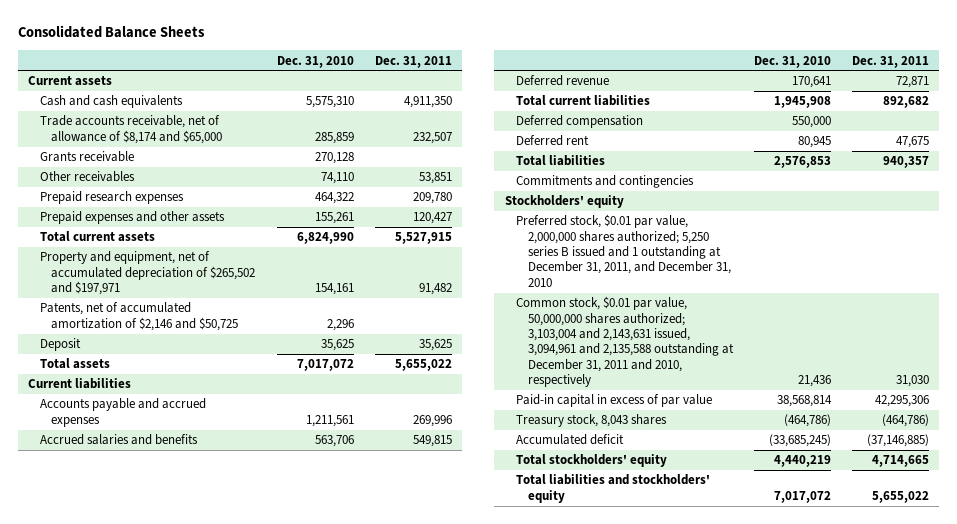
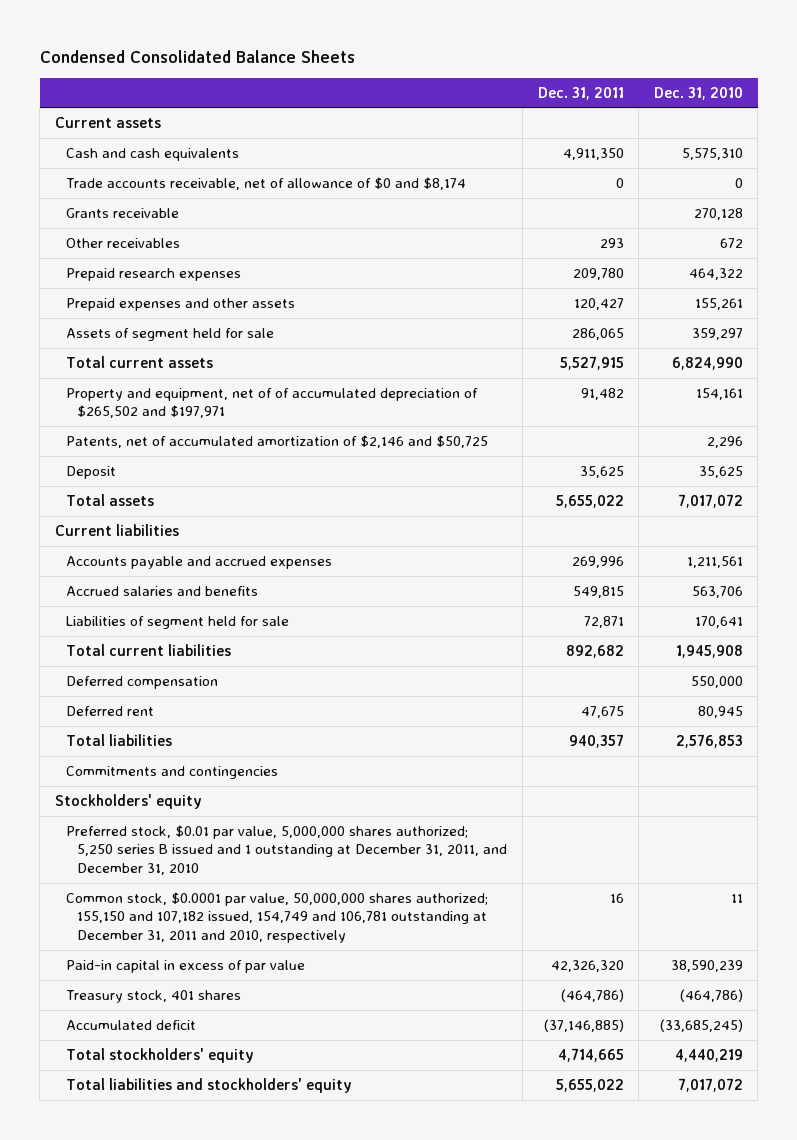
[17,25,205,39] Consolidated Balance Sheets -> [39,49,355,63] Condensed Consolidated Balance Sheets
[39,115,223,144] Trade accounts receivable, net of allowance of $8,174 and $65,000 -> [66,176,467,190] Trade accounts receivable, net of allowance of $0 and $8,174
[315,131,355,144] 285,859 -> [734,177,743,188] 0
[413,131,453,144] 232,507 -> [615,177,624,188] 0
[321,172,355,185] 74,110 -> [719,237,743,248] 672
[419,172,453,185] 53,851 -> [599,237,624,248] 293
none -> [66,327,275,341] Assets of segment held for sale
[39,251,256,296] Property and equipment, net of accumulated depreciation of $265,502 and $197,971 -> [66,387,479,419] Property and equipment, net of of accumulated depreciation of $265,502 and $197,971
[516,75,610,87] Deferred revenue -> [66,615,290,629] Liabilities of segment held for sale
[516,214,732,287] Preferred stock, $0.01 par value, 2,000,000 shares authorized; 5,250 series B issued and 1 outstanding at December 31, 2011, and December 31, 2010 -> [66,824,508,876] Preferred stock, $0.01 par value, 5,000,000 shares authorized; 5,250 series B issued and 1 outstanding at December 31, 2011, and December 31, 2010
[516,296,735,388] Common stock, $0.01 par value, 50,000,000 shares authorized; 3,103,004 and 2,143,631 issued, 3,094,961 and 2,135,588 outstanding at December 31, 2011 and 2010, respectively -> [66,891,489,944] Common stock, $0.0001 par value, 50,000,000 shares authorized; 155,150 and 107,182 issued, 154,749 and 106,781 outstanding at December 31, 2011 and 2010, respectively
[797,375,831,388] 21,436 -> [730,893,743,903] 11
[895,375,929,388] 31,030 -> [609,892,624,903] 16
[776,395,832,408] 38,568,814 -> [670,959,743,972] 38,590,239
[874,395,929,408] 42,295,306 -> [550,959,624,972] 42,326,320
[516,414,668,428] Treasury stock, 8,043 shares -> [66,989,242,1003] Treasury stock, 401 shares

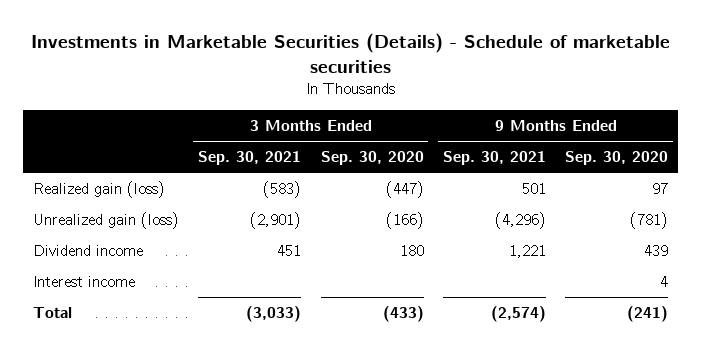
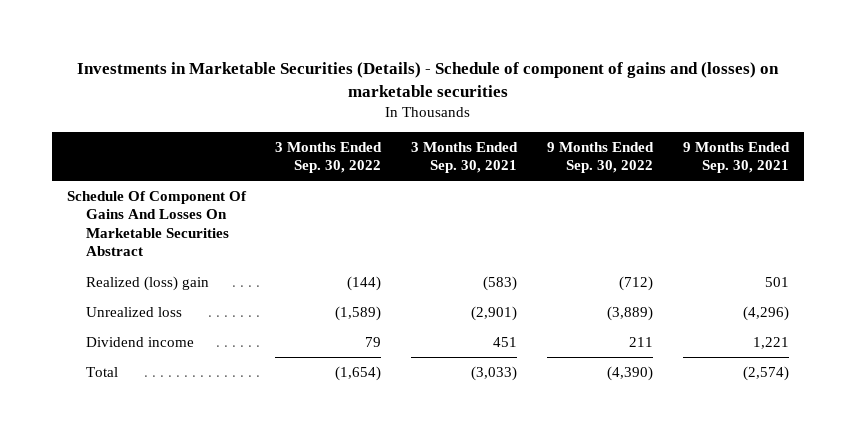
[30,32,670,73] Investments in Marketable Securities (Details) - Schedule of marketable securities -> [76,62,779,98] Investments in Marketable Securities (Details) - Schedule of component of gains and (losses) on marketable securities
[320,151,424,166] Sep. 30, 2020 -> none
[565,151,669,166] Sep. 30, 2020 -> none
none -> [275,141,383,174] 3 Months Ended Sep. 30, 2022
none -> [547,141,655,174] 9 Months Ended Sep. 30, 2022
none -> [66,190,247,257] Schedule Of Component Of Gains And Losses On Marketable Securities Abstract
[32,180,165,198] Realized gain (loss) -> [86,275,210,291] Realized (loss) gain
[32,211,179,229] Unrealized gain (loss) -> [86,306,183,317] Unrealized loss
[32,275,135,287] Interest income -> none

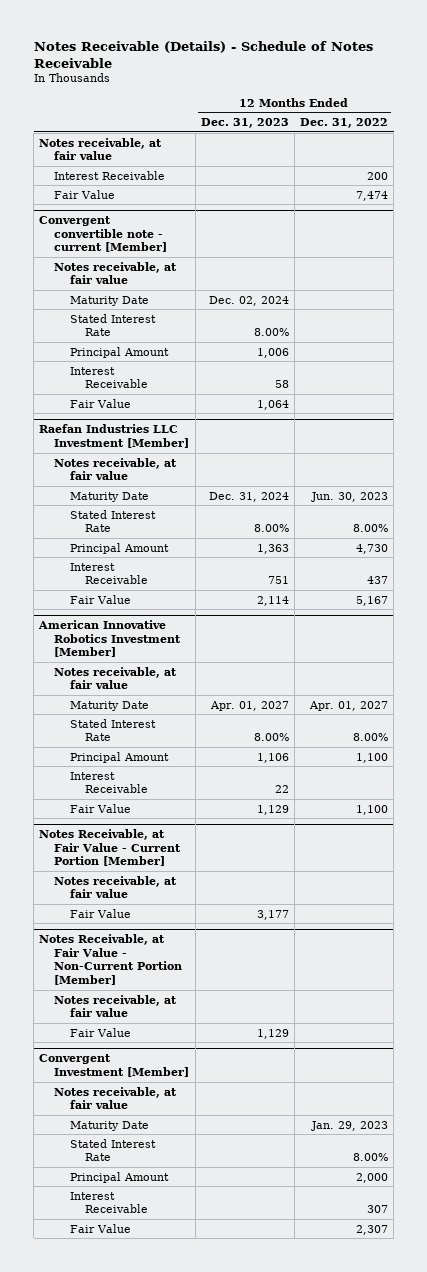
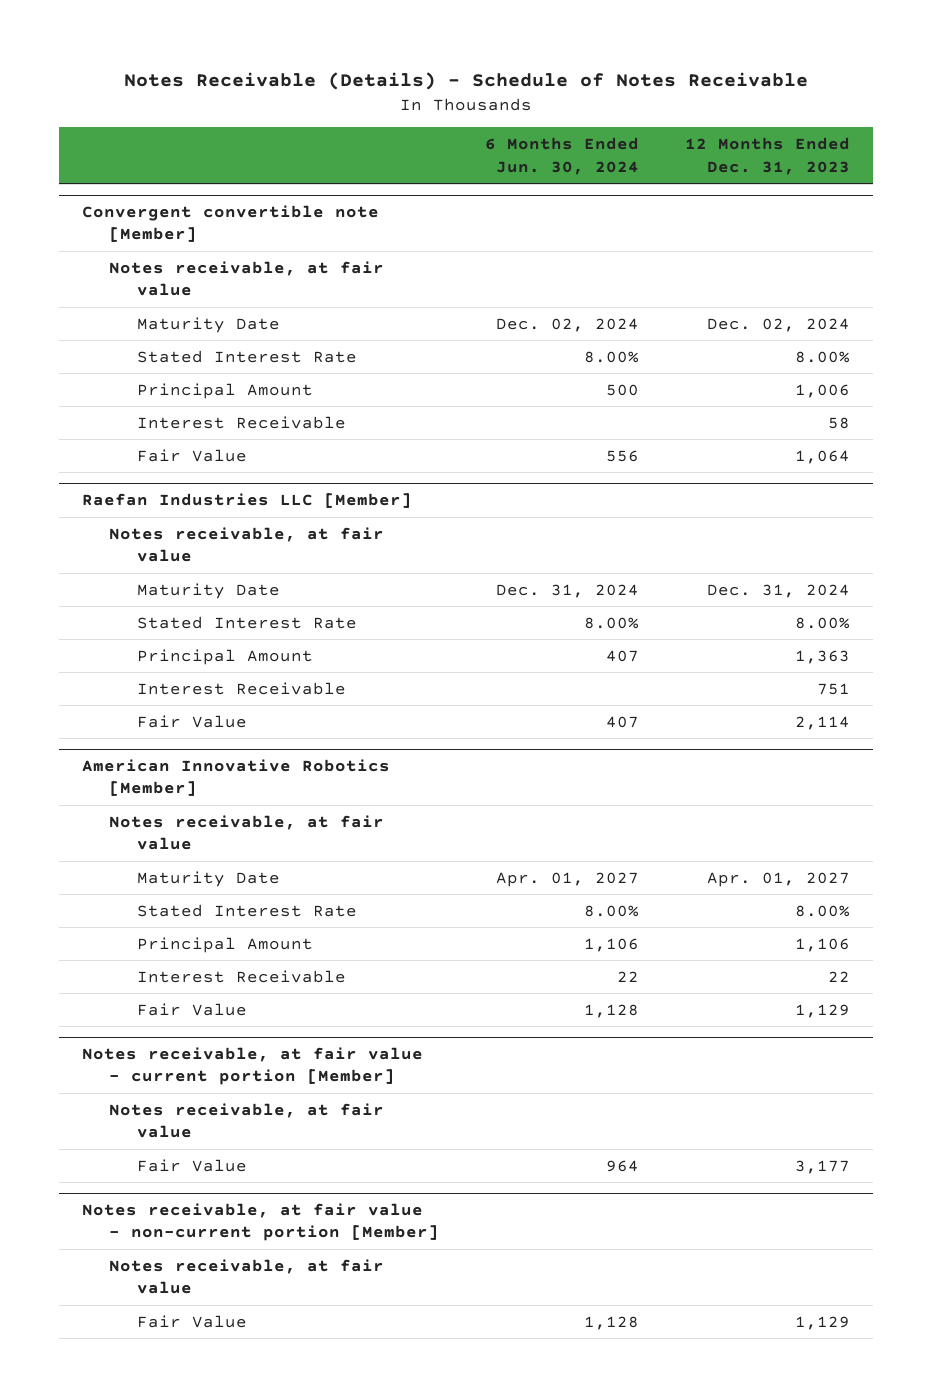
[299,118,388,129] Dec. 31, 2022 -> none
none -> [485,137,640,175] 6 Months Ended Jun. 30, 2024
[39,137,163,161] Notes receivable, at fair value -> none
[54,170,166,180] Interest Receivable -> none
[54,189,116,199] Fair Value -> none
[39,216,168,253] Convergent convertible note - current [Member] -> [81,205,379,243] Convergent convertible note [Member]
[39,424,190,448] Raefan Industries LLC Investment [Member] -> [81,493,412,509] Raefan Industries LLC [Member]
[38,620,182,658] American Innovative Robotics Investment [Member] -> [81,759,390,797] American Innovative Robotics [Member]
[39,829,182,867] Notes Receivable, at Fair Value - Current Portion [Member] -> [81,1047,423,1086] Notes receivable, at fair value - current portion [Member]
[39,934,183,985] Notes Receivable, at Fair Value - Non-Current Portion [Member] -> [81,1203,440,1242] Notes receivable, at fair value - non-current portion [Member]
[39,1054,190,1077] Convergent Investment [Member] -> none
[54,1086,178,1110] Notes receivable, at fair value -> none
[69,1120,149,1131] Maturity Date -> none
[69,1138,156,1162] Stated Interest Rate -> none
[69,1171,169,1183] Principal Amount -> none
[69,1191,148,1214] Interest Receivable -> none
[69,1223,131,1233] Fair Value -> none

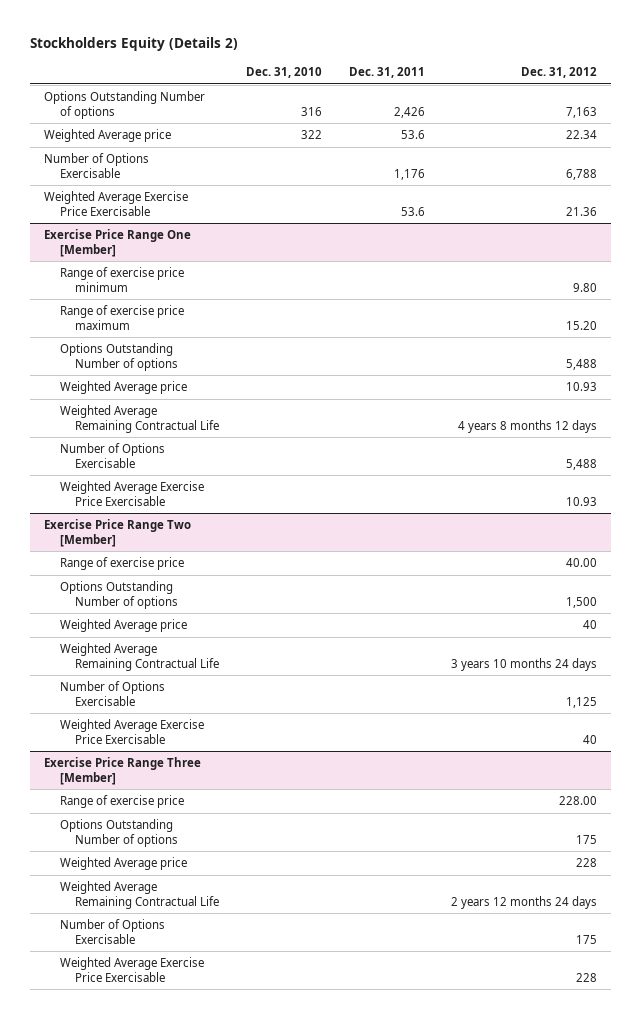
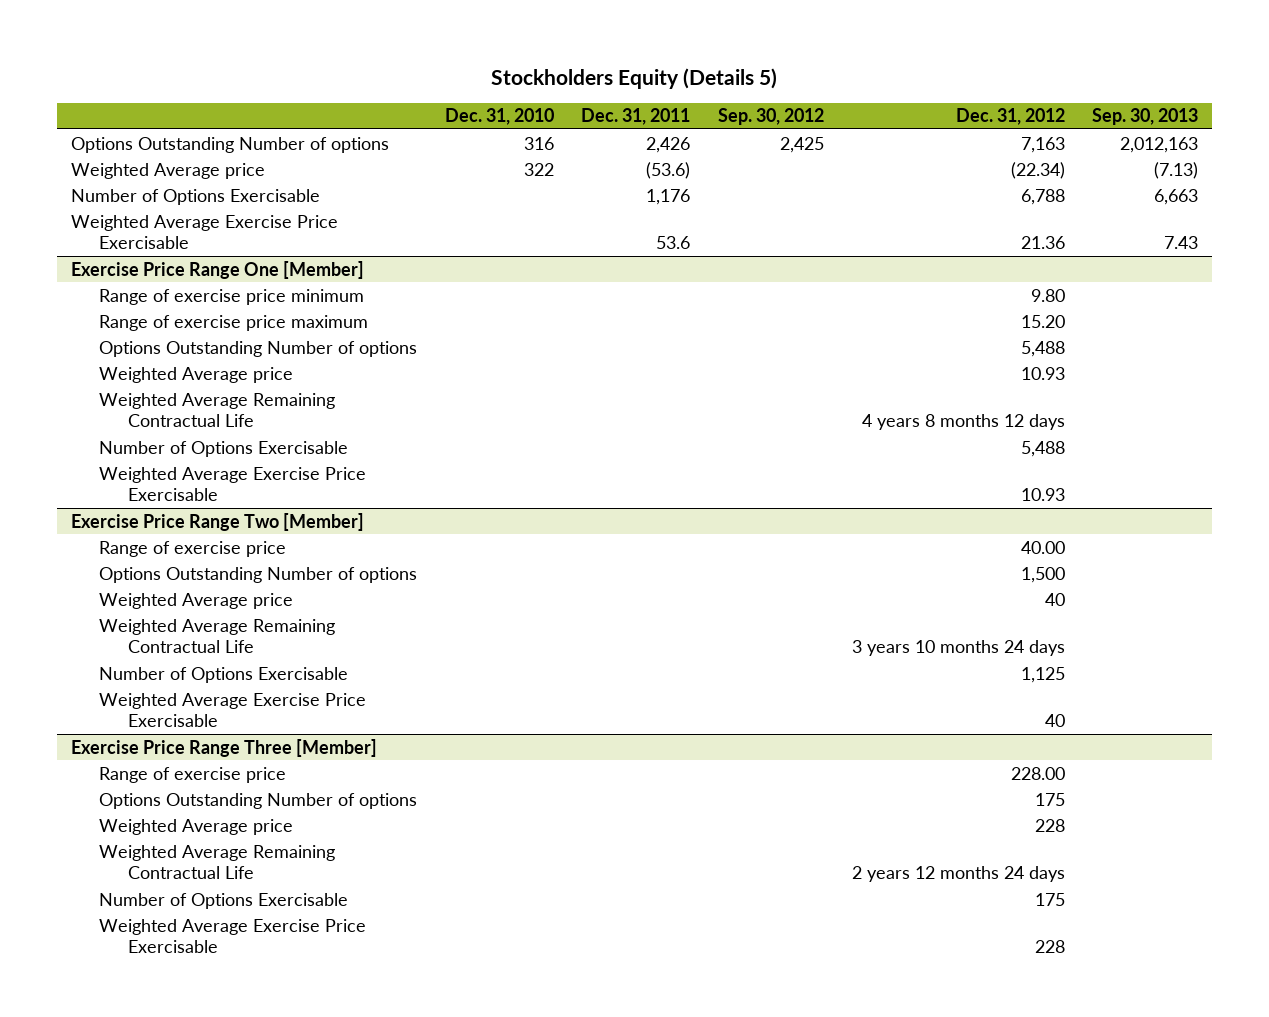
[30,37,239,52] Stockholders Equity (Details 2) -> [491,67,778,89] Stockholders Equity (Details 5)
none -> [717,108,824,126] Sep. 30, 2012
none -> [1092,108,1199,126] Sep. 30, 2013
[400,129,425,139] 53.6 -> [646,161,691,179] (53.6)
[566,129,598,139] 22.34 -> [1010,161,1065,179] (22.34)

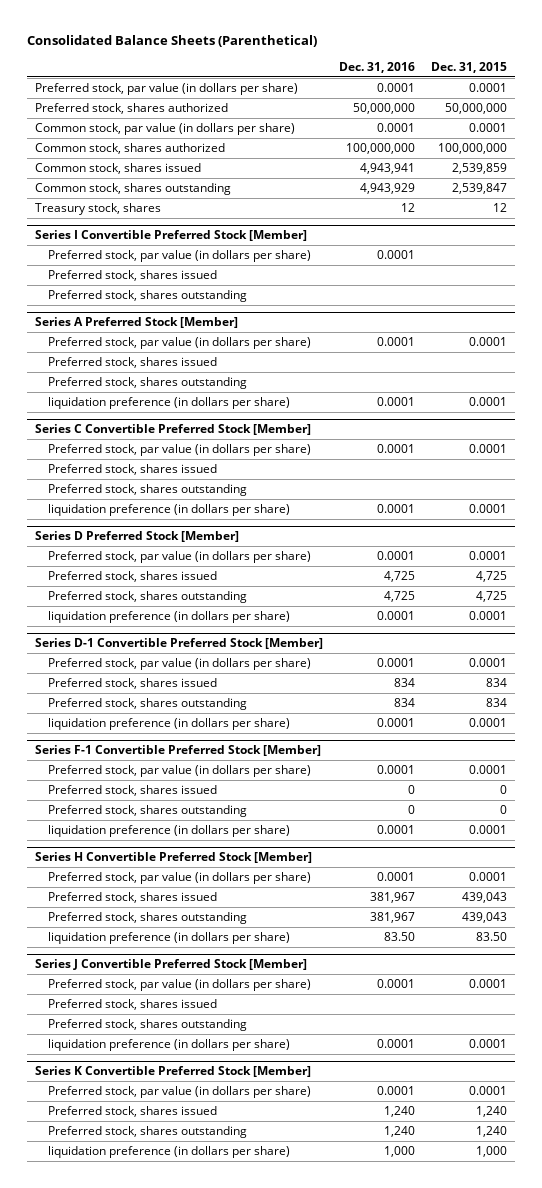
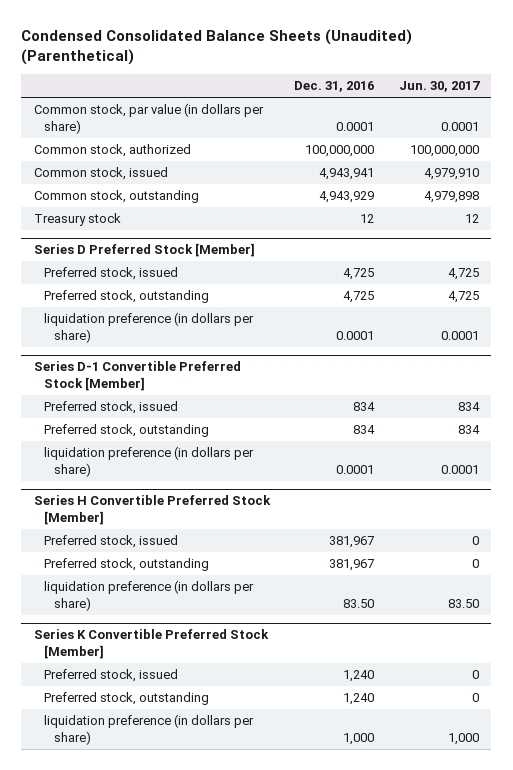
[27,35,318,48] Consolidated Balance Sheets (Parenthetical) -> [21,29,413,66] Condensed Consolidated Balance Sheets (Unaudited) (Parenthetical)
[430,61,507,73] Dec. 31, 2015 -> none
none -> [399,81,481,93] Jun. 30, 2017
[35,83,299,96] Preferred stock, par value (in dollars per share) -> none
[35,103,229,115] Preferred stock, shares authorized -> none
[35,230,308,242] Series I Convertible Preferred Stock [Member] -> none
[47,250,311,263] Preferred stock, par value (in dollars per share) -> none
[47,270,217,282] Preferred stock, shares issued -> none
[47,290,247,303] Preferred stock, shares outstanding -> none
[35,317,239,329] Series A Preferred Stock [Member] -> none
[47,337,311,350] Preferred stock, par value (in dollars per share) -> none
[47,357,217,369] Preferred stock, shares issued -> none
[47,377,247,390] Preferred stock, shares outstanding -> none
[47,397,290,410] liquidation preference (in dollars per share) -> none
[35,424,312,436] Series C Convertible Preferred Stock [Member] -> none
[47,444,311,457] Preferred stock, par value (in dollars per share) -> none
[47,464,217,476] Preferred stock, shares issued -> none
[47,484,247,497] Preferred stock, shares outstanding -> none
[47,504,290,517] liquidation preference (in dollars per share) -> none
[35,143,226,155] Common stock, shares authorized -> [33,144,191,158] Common stock, authorized
[35,163,202,175] Common stock, shares issued -> [33,167,168,181] Common stock, issued
[35,183,232,196] Common stock, shares outstanding -> [33,190,199,204] Common stock, outstanding
[35,203,162,216] Treasury stock, shares -> [33,213,121,227] Treasury stock
[47,551,311,564] Preferred stock, par value (in dollars per share) -> none
[47,571,217,583] Preferred stock, shares issued -> [43,267,178,281] Preferred stock, issued
[47,591,247,604] Preferred stock, shares outstanding -> [43,290,209,304] Preferred stock, outstanding
[47,658,311,671] Preferred stock, par value (in dollars per share) -> none
[47,718,290,731] liquidation preference (in dollars per share) -> none
[35,745,322,757] Series F-1 Convertible Preferred Stock [Member] -> none
[47,765,311,778] Preferred stock, par value (in dollars per share) -> none
[47,785,217,797] Preferred stock, shares issued -> none
[47,805,247,818] Preferred stock, shares outstanding -> none
[47,678,217,690] Preferred stock, shares issued -> [43,401,178,415] Preferred stock, issued
[47,698,247,711] Preferred stock, shares outstanding -> [43,424,209,438] Preferred stock, outstanding
[47,872,311,885] Preferred stock, par value (in dollars per share) -> none
[47,892,217,904] Preferred stock, shares issued -> [43,535,178,549] Preferred stock, issued
[47,912,247,925] Preferred stock, shares outstanding -> [43,558,209,572] Preferred stock, outstanding
[35,959,308,971] Series J Convertible Preferred Stock [Member] -> none
[47,979,311,992] Preferred stock, par value (in dollars per share) -> none
[47,999,217,1011] Preferred stock, shares issued -> none
[47,1019,247,1032] Preferred stock, shares outstanding -> none
[47,1039,290,1052] liquidation preference (in dollars per share) -> none
[47,1086,311,1099] Preferred stock, par value (in dollars per share) -> none
[47,1106,217,1118] Preferred stock, shares issued -> [43,669,178,683] Preferred stock, issued
[47,1126,247,1139] Preferred stock, shares outstanding -> [43,692,209,706] Preferred stock, outstanding

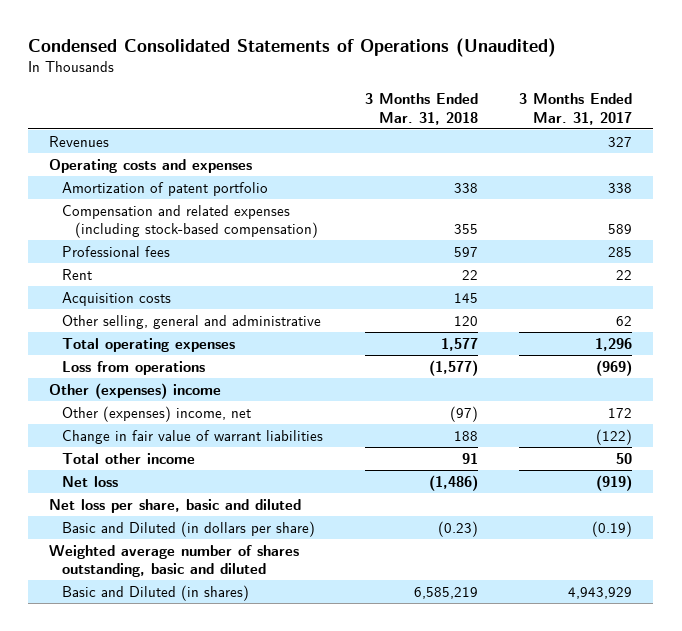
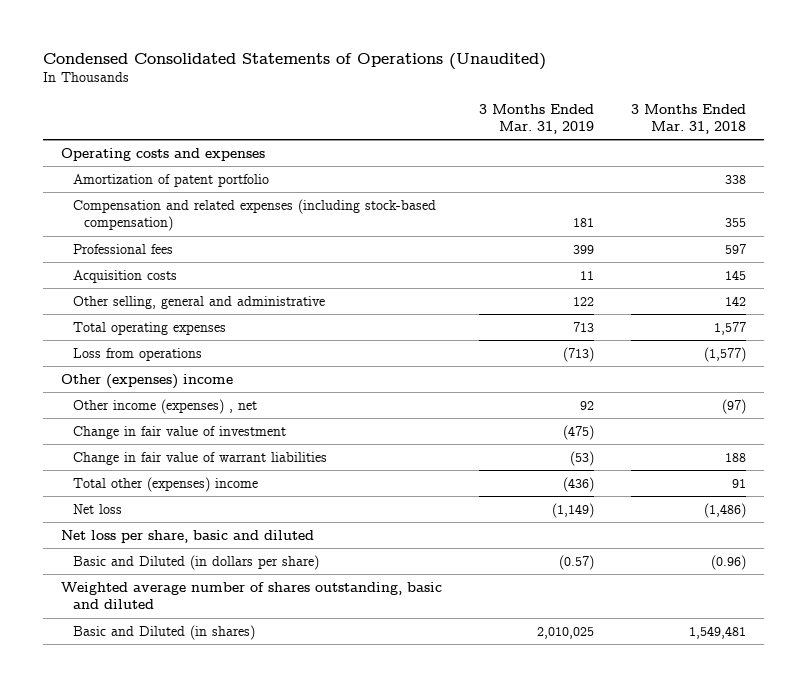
[519,93,633,125] 3 Months Ended Mar. 31, 2017 -> none
none -> [479,103,595,135] 3 Months Ended Mar. 31, 2019
[49,135,110,147] Revenues -> none
[61,268,92,280] Rent -> none
[453,315,478,326] 120 -> [724,295,746,306] 142
[61,405,251,422] Other (expenses) income, net -> [72,398,257,414] Other income (expenses) , net
none -> [72,425,286,439] Change in fair value of investment
[61,452,195,464] Total other income -> [72,476,258,492] Total other (expenses) income
[437,520,478,537] (0.23) -> [710,554,746,570] (0.96)
[413,586,478,599] 6,585,219 -> [688,625,746,639] 1,549,481

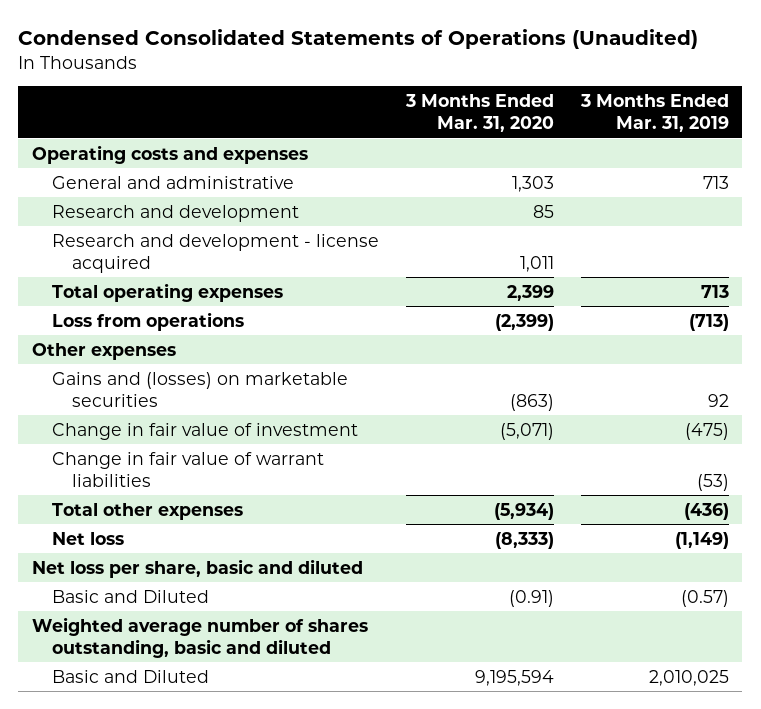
[630,103,746,135] 3 Months Ended Mar. 31, 2018 -> none
none -> [404,94,554,133] 3 Months Ended Mar. 31, 2020
[72,173,269,187] Amortization of patent portfolio -> none
[72,198,436,232] Compensation and related expenses (including stock-based compensation) -> none
[72,243,173,254] Professional fees -> none
[72,269,177,283] Acquisition costs -> none
[72,295,325,309] Other selling, general and administrative -> [51,175,294,189] General and administrative
[573,296,595,306] 122 -> [702,175,729,189] 713
none -> [51,204,299,222] Research and development
none -> [51,233,379,273] Research and development - license acquired
[72,398,257,414] Other income (expenses) , net -> none
[61,373,234,389] Other (expenses) income -> [31,342,176,360] Other expenses
none -> [51,371,348,407] Gains and (losses) on marketable securities
[72,476,258,492] Total other (expenses) income -> [51,502,243,520] Total other expenses
[72,554,319,570] Basic and Diluted (in dollars per share) -> [51,589,209,603] Basic and Diluted
[72,624,255,640] Basic and Diluted (in shares) -> [51,669,209,683] Basic and Diluted

